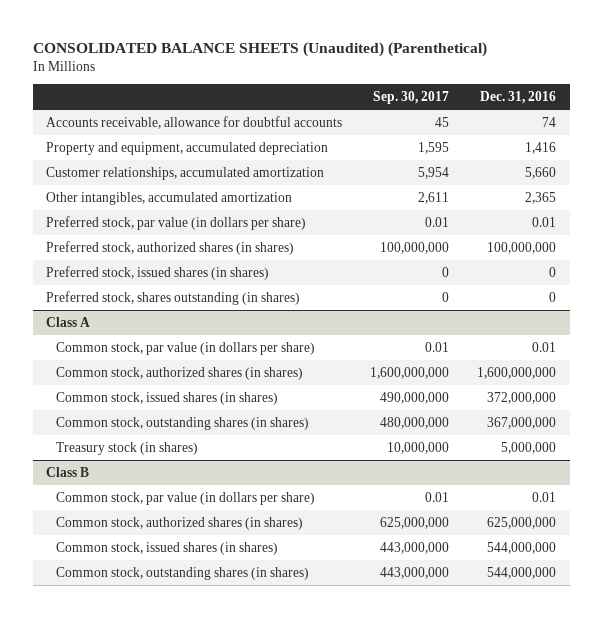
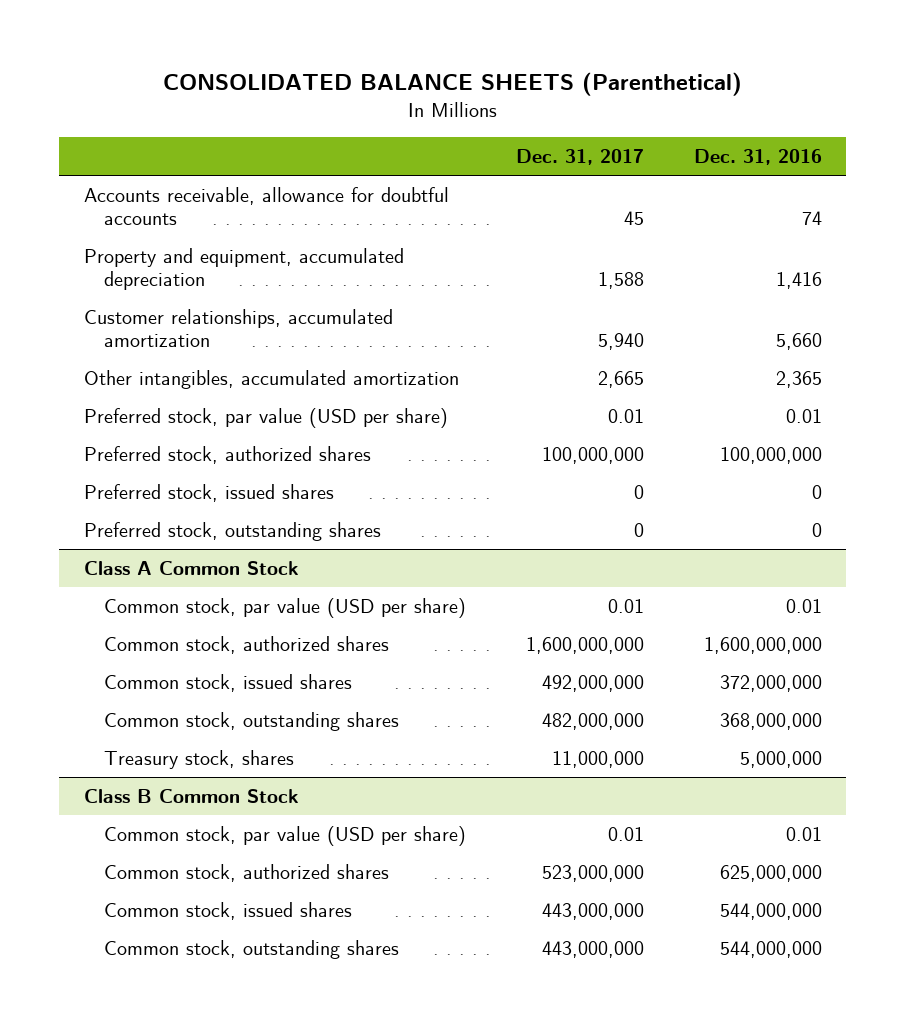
[32,42,487,58] CONSOLIDATED BALANCE SHEETS (Unaudited) (Parenthetical) -> [162,72,742,97] CONSOLIDATED BALANCE SHEETS (Parenthetical)
[373,91,450,105] Sep. 30, 2017 -> none
none -> [515,149,644,166] Dec. 31, 2017
[46,215,307,230] Preferred stock, par value (in dollars per share) -> [83,408,448,429] Preferred stock, par value (USD per share)
[46,240,295,255] Preferred stock, authorized shares (in shares) -> [83,446,371,465] Preferred stock, authorized shares
[46,265,270,280] Preferred stock, issued shares (in shares) -> [83,484,334,503] Preferred stock, issued shares
[46,290,301,305] Preferred stock, shares outstanding (in shares) -> [83,522,381,542] Preferred stock, outstanding shares
[46,316,91,327] Class A -> [83,561,299,576] Class A Common Stock
[55,341,315,355] Common stock, par value (in dollars per share) -> [103,598,466,619] Common stock, par value (USD per share)
[55,366,303,380] Common stock, authorized shares (in shares) -> [103,636,389,655] Common stock, authorized shares
[55,391,278,405] Common stock, issued shares (in shares) -> [103,674,352,693] Common stock, issued shares
[55,416,309,430] Common stock, outstanding shares (in shares) -> [103,712,399,732] Common stock, outstanding shares
[486,416,556,429] 367,000,000 -> [719,713,822,731] 368,000,000
[55,441,198,455] Treasury stock (in shares) -> [103,750,294,770] Treasury stock, shares
[46,466,90,477] Class B -> [83,789,299,804] Class B Common Stock
[55,491,315,505] Common stock, par value (in dollars per share) -> [103,826,466,847] Common stock, par value (USD per share)
[55,516,303,530] Common stock, authorized shares (in shares) -> [103,864,389,883] Common stock, authorized shares
[55,541,278,555] Common stock, issued shares (in shares) -> [103,902,352,921] Common stock, issued shares
[55,566,309,580] Common stock, outstanding shares (in shares) -> [103,940,399,960] Common stock, outstanding shares

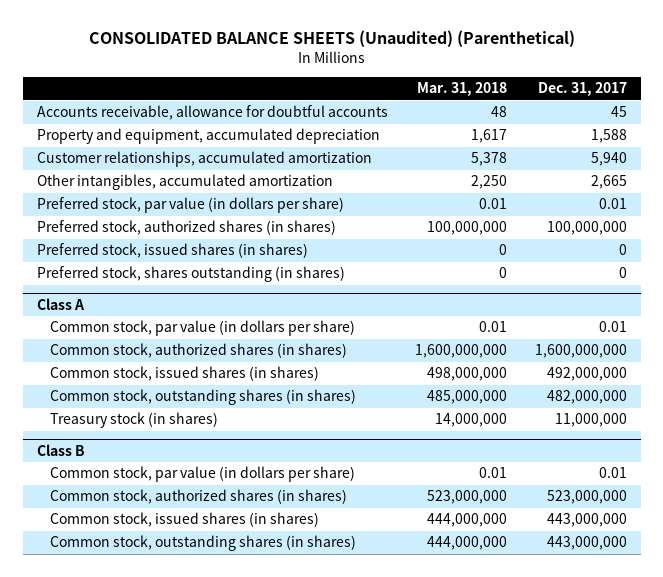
[162,72,742,97] CONSOLIDATED BALANCE SHEETS (Parenthetical) -> [88,30,575,48] CONSOLIDATED BALANCE SHEETS (Unaudited) (Parenthetical)
[693,149,822,166] Dec. 31, 2016 -> none
none -> [417,82,508,97] Mar. 31, 2018
[83,408,448,429] Preferred stock, par value (USD per share) -> [36,197,344,214] Preferred stock, par value (in dollars per share)
[83,446,371,465] Preferred stock, authorized shares -> [36,220,336,236] Preferred stock, authorized shares (in shares)
[83,484,334,503] Preferred stock, issued shares -> [36,243,308,259] Preferred stock, issued shares (in shares)
[83,522,381,542] Preferred stock, outstanding shares -> [36,266,345,283] Preferred stock, shares outstanding (in shares)
[83,561,299,576] Class A Common Stock -> [36,298,85,311] Class A
[103,598,466,619] Common stock, par value (USD per share) -> [50,320,356,337] Common stock, par value (in dollars per share)
[103,636,389,655] Common stock, authorized shares -> [50,343,348,359] Common stock, authorized shares (in shares)
[103,674,352,693] Common stock, issued shares -> [50,366,320,382] Common stock, issued shares (in shares)
[103,712,399,732] Common stock, outstanding shares -> [50,389,357,406] Common stock, outstanding shares (in shares)
[103,750,294,770] Treasury stock, shares -> [50,412,219,429] Treasury stock (in shares)
[83,789,299,804] Class B Common Stock -> [36,444,85,457] Class B
[103,826,466,847] Common stock, par value (USD per share) -> [50,466,356,483] Common stock, par value (in dollars per share)
[103,864,389,883] Common stock, authorized shares -> [50,489,348,505] Common stock, authorized shares (in shares)
[103,902,352,921] Common stock, issued shares -> [50,512,320,528] Common stock, issued shares (in shares)
[103,940,399,960] Common stock, outstanding shares -> [50,535,357,552] Common stock, outstanding shares (in shares)

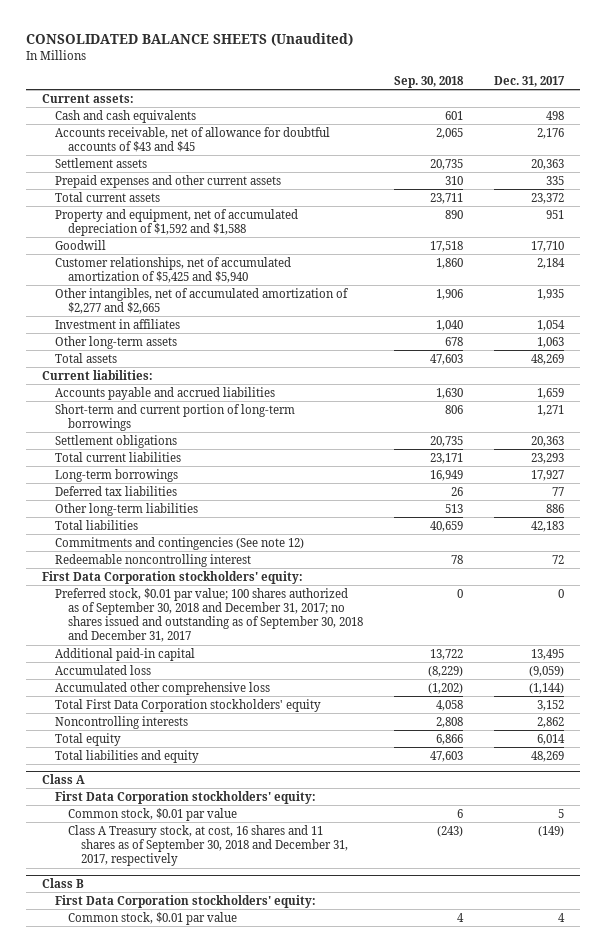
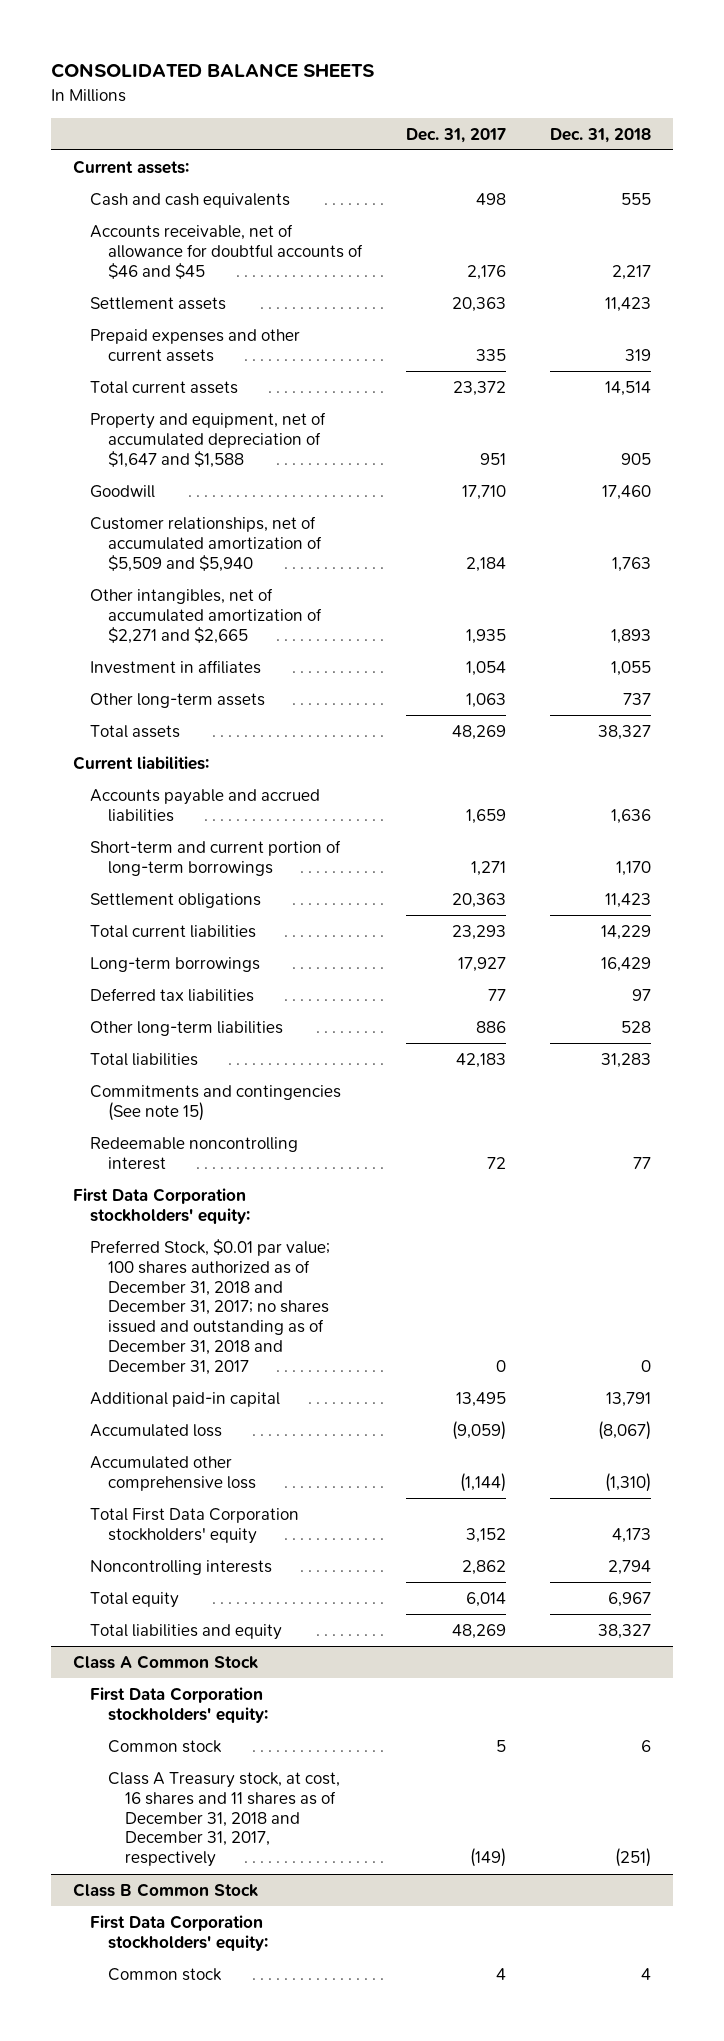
[26,33,354,47] CONSOLIDATED BALANCE SHEETS (Unaudited) -> [50,63,374,79] CONSOLIDATED BALANCE SHEETS
[393,75,464,88] Sep. 30, 2018 -> none
none -> [550,127,652,143] Dec. 31, 2018
[54,126,330,152] Accounts receivable, net of allowance for doubtful accounts of $43 and $45 -> [90,223,363,279] Accounts receivable, net of allowance for doubtful accounts of $46 and $45
[54,208,298,236] Property and equipment, net of accumulated depreciation of $1,592 and $1,588 -> [90,411,327,468] Property and equipment, net of accumulated depreciation of $1,647 and $1,588
[54,256,291,283] Customer relationships, net of accumulated amortization of $5,425 and $5,940 -> [90,515,322,572] Customer relationships, net of accumulated amortization of $5,509 and $5,940
[54,287,349,314] Other intangibles, net of accumulated amortization of $2,277 and $2,665 -> [90,587,322,644] Other intangibles, net of accumulated amortization of $2,271 and $2,665
[54,536,304,550] Commitments and contingencies (See note 12) -> [90,1084,342,1121] Commitments and contingencies (See note 15)
[54,587,363,643] Preferred stock, $0.01 par value; 100 shares authorized as of September 30, 2018 and December 31, 2017; no shares issued and outstanding as of September 30, 2018 and December 31, 2017 -> [90,1238,331,1376] Preferred Stock, $0.01 par value; 100 shares authorized as of December 31, 2018 and December 31, 2017; no shares issued and outstanding as of December 31, 2018 and December 31, 2017
[41,773,85,784] Class A -> [73,1654,259,1669] Class A Common Stock
[67,807,237,821] Common stock, $0.01 par value -> [107,1739,222,1753] Common stock
[67,824,348,867] Class A Treasury stock, at cost, 16 shares and 11 shares as of September 30, 2018 and December 31, 2017, respectively -> [107,1771,340,1868] Class A Treasury stock, at cost, 16 shares and 11 shares as of December 31, 2018 and December 31, 2017, respectively
[41,877,84,888] Class B -> [73,1882,259,1897] Class B Common Stock
[67,911,237,925] Common stock, $0.01 par value -> [107,1967,222,1981] Common stock

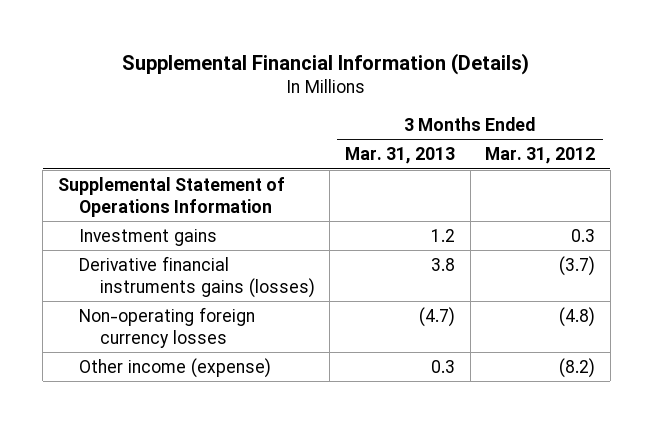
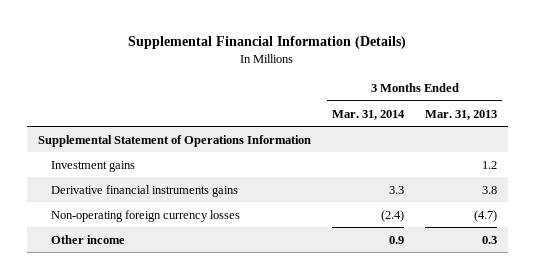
[485,147,596,165] Mar. 31, 2012 -> none
none -> [331,109,405,120] Mar. 31, 2014
[78,255,315,298] Derivative financial instruments gains (losses) -> [51,184,239,197] Derivative financial instruments gains
[78,357,271,378] Other income (expense) -> [51,234,126,244] Other income

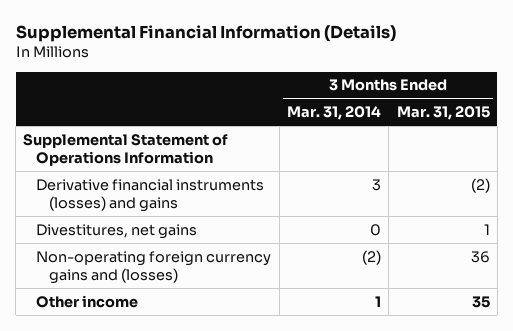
[425,109,498,120] Mar. 31, 2013 -> none
none -> [396,105,490,120] Mar. 31, 2015
[51,160,136,172] Investment gains -> none
[51,184,239,197] Derivative financial instruments gains -> [36,178,265,212] Derivative financial instruments (losses) and gains
[388,185,404,194] 3.3 -> [371,178,381,191] 3
none -> [36,223,198,239] Divestitures, net gains
[51,209,241,222] Non-operating foreign currency losses -> [36,250,272,284] Non-operating foreign currency gains and (losses)
[380,209,404,222] (2.4) -> [361,249,381,265] (2)
[388,235,404,244] 0.9 -> [374,295,381,307] 1

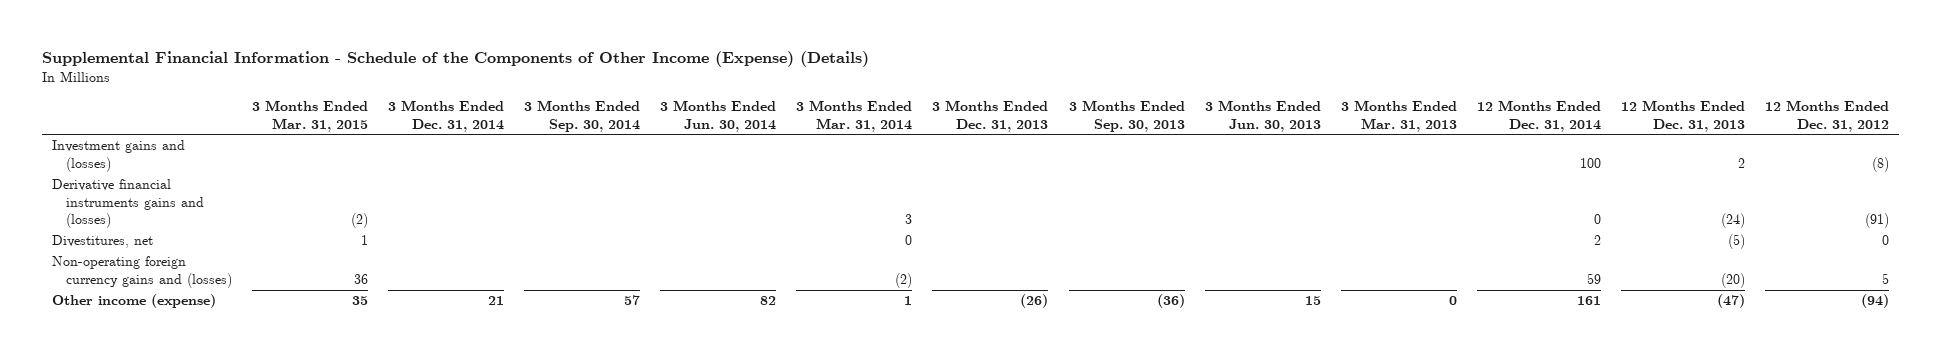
[15,24,396,42] Supplemental Financial Information (Details) -> [41,51,869,68] Supplemental Financial Information - Schedule of the Components of Other Income (Expense) (Details)
none -> [388,100,505,132] 3 Months Ended Dec. 31, 2014
none -> [524,100,641,132] 3 Months Ended Sep. 30, 2014
none -> [660,100,777,132] 3 Months Ended Jun. 30, 2014
none -> [932,100,1049,132] 3 Months Ended Dec. 31, 2013
none -> [1068,100,1185,132] 3 Months Ended Sep. 30, 2013
none -> [1204,100,1321,132] 3 Months Ended Jun. 30, 2013
none -> [1340,100,1457,132] 3 Months Ended Mar. 31, 2013
none -> [1476,100,1601,132] 12 Months Ended Dec. 31, 2014
none -> [1620,100,1745,132] 12 Months Ended Dec. 31, 2013
none -> [1764,100,1889,132] 12 Months Ended Dec. 31, 2012
[23,133,229,166] Supplemental Statement of Operations Information -> none
none -> [51,140,185,172] Investment gains and (losses)
[36,178,265,212] Derivative financial instruments (losses) and gains -> [51,179,205,229] Derivative financial instruments gains and (losses)
[36,223,198,239] Divestitures, net gains -> [51,235,153,249] Divestitures, net
[36,294,139,308] Other income -> [51,294,216,309] Other income (expense)

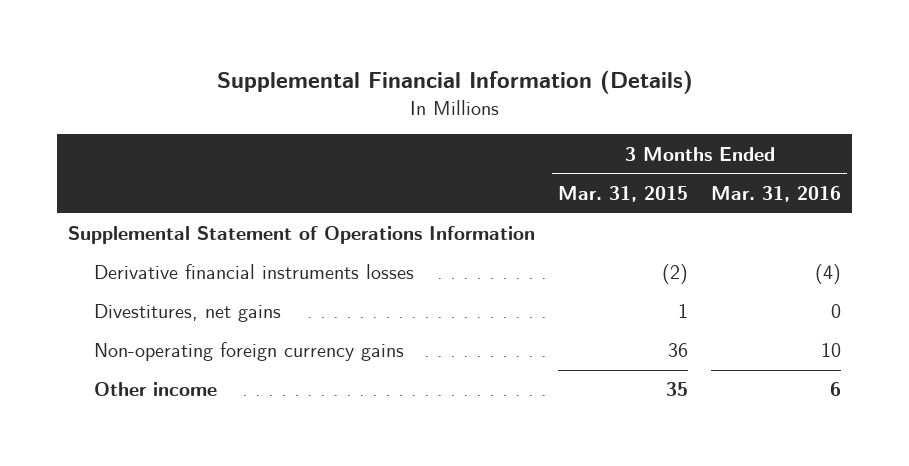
[41,51,869,68] Supplemental Financial Information - Schedule of the Components of Other Income (Expense) (Details) -> [216,69,693,94] Supplemental Financial Information (Details)
[388,100,505,132] 3 Months Ended Dec. 31, 2014 -> none
[524,100,641,132] 3 Months Ended Sep. 30, 2014 -> none
[660,100,777,132] 3 Months Ended Jun. 30, 2014 -> none
[796,100,913,132] 3 Months Ended Mar. 31, 2014 -> none
[932,100,1049,132] 3 Months Ended Dec. 31, 2013 -> none
[1068,100,1185,132] 3 Months Ended Sep. 30, 2013 -> none
[1204,100,1321,132] 3 Months Ended Jun. 30, 2013 -> none
[1340,100,1457,132] 3 Months Ended Mar. 31, 2013 -> none
[1476,100,1601,132] 12 Months Ended Dec. 31, 2014 -> none
[1620,100,1745,132] 12 Months Ended Dec. 31, 2013 -> none
[1764,100,1889,132] 12 Months Ended Dec. 31, 2012 -> none
none -> [710,186,841,203] Mar. 31, 2016
[51,140,185,172] Investment gains and (losses) -> none
none -> [68,226,536,245] Supplemental Statement of Operations Information
[51,179,205,229] Derivative financial instruments gains and (losses) -> [93,264,414,280] Derivative financial instruments losses
[51,235,153,249] Divestitures, net -> [93,304,281,323] Divestitures, net gains
[51,256,233,288] Non-operating foreign currency gains and (losses) -> [93,342,404,362] Non-operating foreign currency gains
[51,294,216,309] Other income (expense) -> [93,382,217,397] Other income

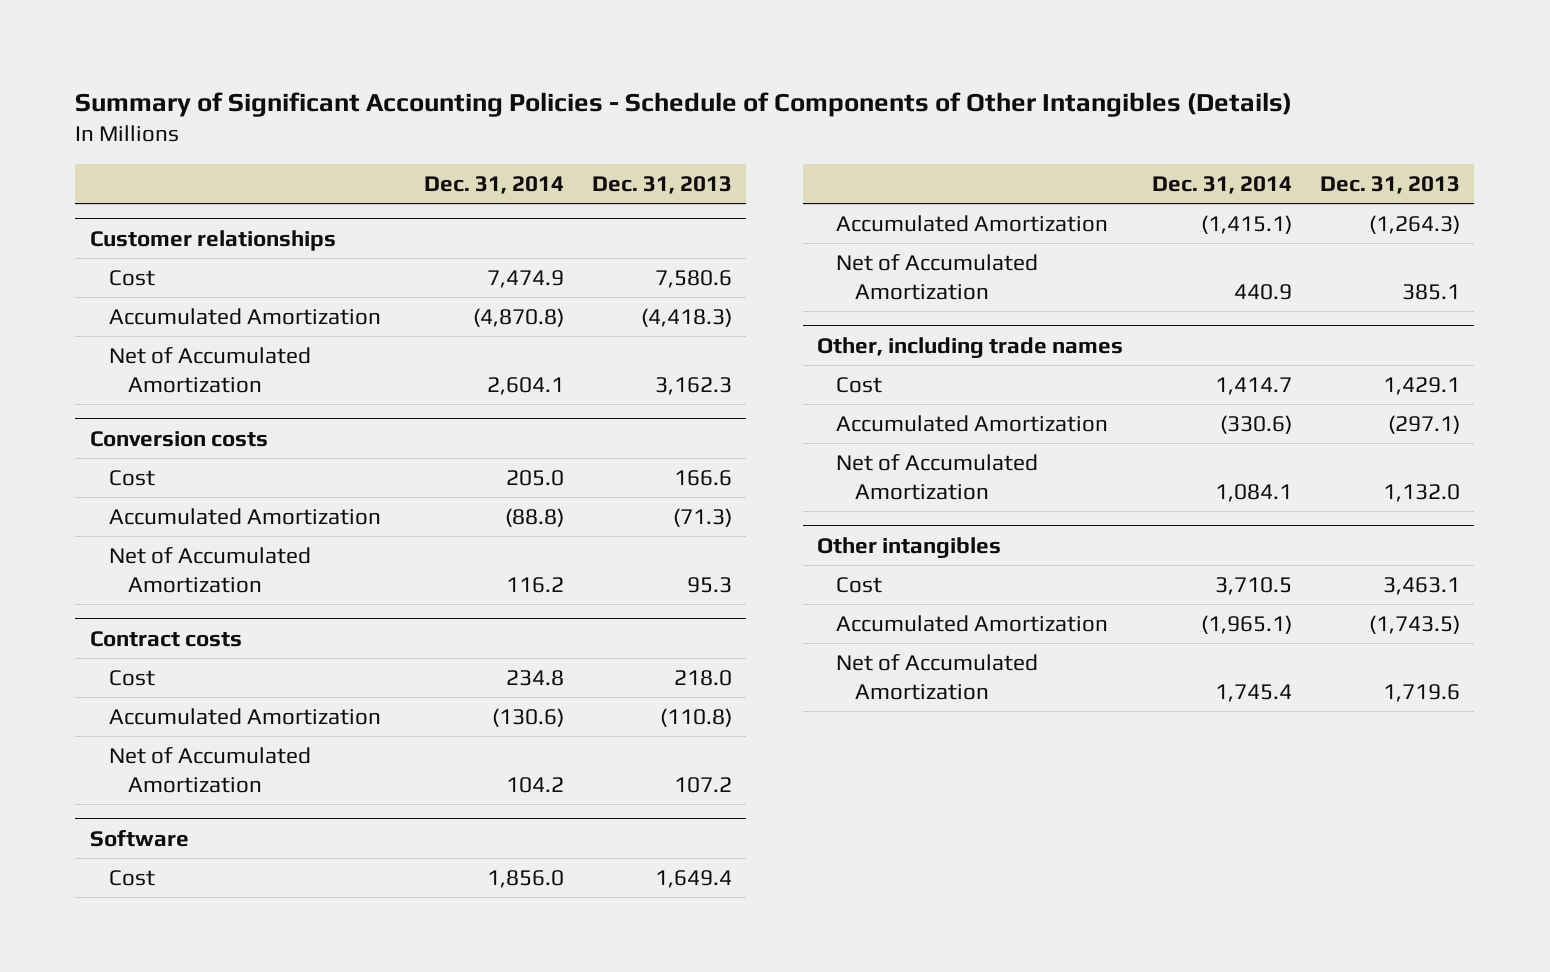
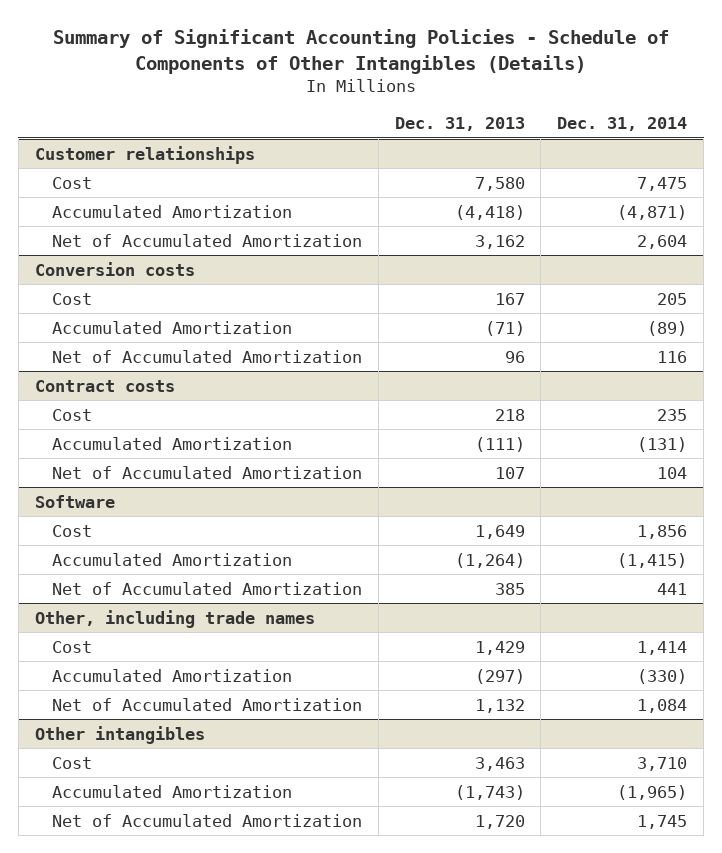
[486,269,564,288] 7,474.9 -> [637,176,688,191] 7,475
[655,269,733,288] 7,580.6 -> [474,176,525,191] 7,580
[472,307,564,327] (4,870.8) -> [617,204,688,220] (4,871)
[641,307,733,327] (4,418.3) -> [454,204,525,220] (4,418)
[486,377,564,396] 2,604.1 -> [637,234,688,249] 2,604
[655,377,733,396] 3,162.3 -> [474,234,525,249] 3,162
[505,469,564,486] 205.0 -> [657,292,688,305] 205
[674,469,733,486] 166.6 -> [494,292,525,305] 167
[504,507,564,527] (88.8) -> [647,320,688,336] (89)
[673,507,733,527] (71.3) -> [484,320,525,336] (71)
[505,577,564,594] 116.2 -> [657,350,688,363] 116
[687,577,733,594] 95.3 -> [504,350,525,363] 96
[505,669,564,686] 234.8 -> [657,408,688,421] 235
[674,669,733,686] 218.0 -> [494,408,525,421] 218
[491,707,564,727] (130.6) -> [637,436,688,452] (131)
[660,707,733,727] (110.8) -> [474,436,525,452] (111)
[505,777,564,794] 104.2 -> [657,466,688,479] 104
[674,777,733,794] 107.2 -> [494,466,525,479] 107
[486,869,564,888] 1,856.0 -> [637,524,688,539] 1,856
[655,869,733,888] 1,649.4 -> [474,524,525,539] 1,649
[1200,214,1292,234] (1,415.1) -> [617,552,688,568] (1,415)
[1368,214,1460,234] (1,264.3) -> [454,552,525,568] (1,264)
[1233,284,1292,301] 440.9 -> [657,582,688,595] 441
[1401,284,1460,301] 385.1 -> [494,582,525,595] 385
[1214,376,1292,395] 1,414.7 -> [637,640,688,655] 1,414
[1382,376,1460,395] 1,429.1 -> [474,640,525,655] 1,429
[1219,414,1292,434] (330.6) -> [637,668,688,684] (330)
[1387,414,1460,434] (297.1) -> [474,668,525,684] (297)
[1214,484,1292,503] 1,084.1 -> [637,698,688,713] 1,084
[1382,484,1460,503] 1,132.0 -> [474,698,525,713] 1,132
[1214,576,1292,595] 3,710.5 -> [637,756,688,771] 3,710
[1382,576,1460,595] 3,463.1 -> [474,756,525,771] 3,463
[1200,614,1292,634] (1,965.1) -> [617,784,688,800] (1,965)
[1368,614,1460,634] (1,743.5) -> [454,784,525,800] (1,743)
[1214,684,1292,703] 1,745.4 -> [637,814,688,829] 1,745
[1382,684,1460,703] 1,719.6 -> [474,814,525,829] 1,720

